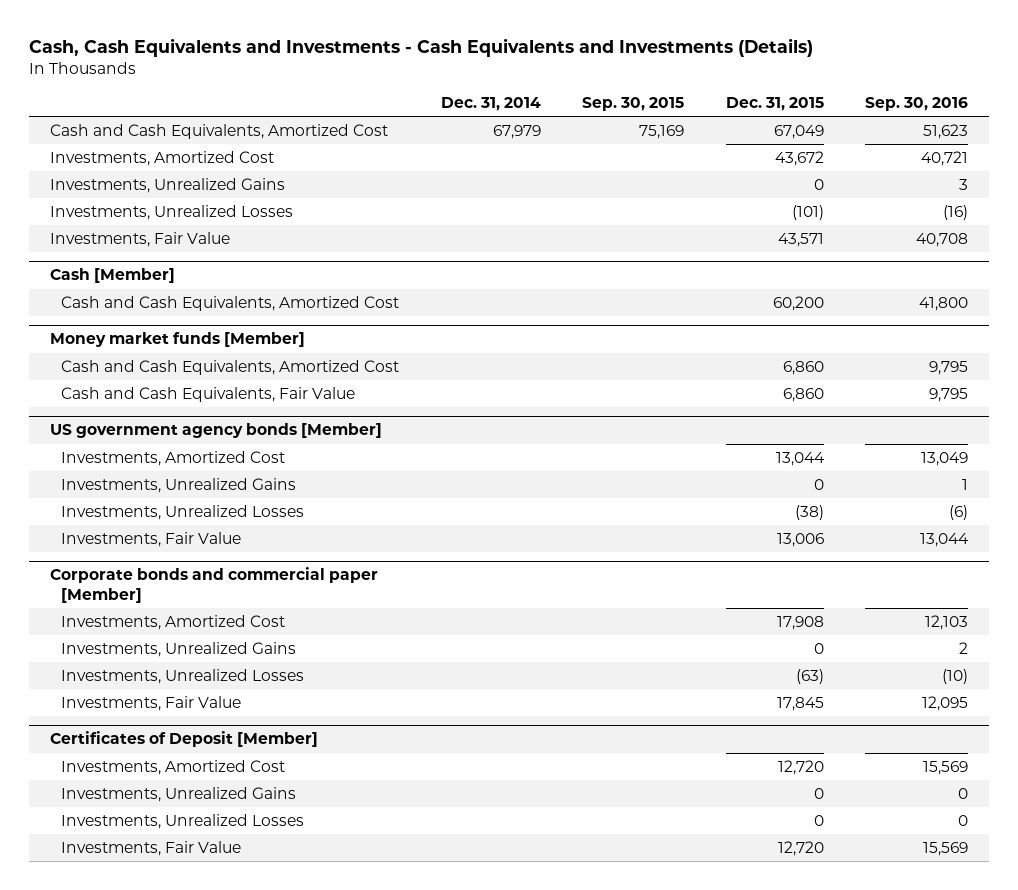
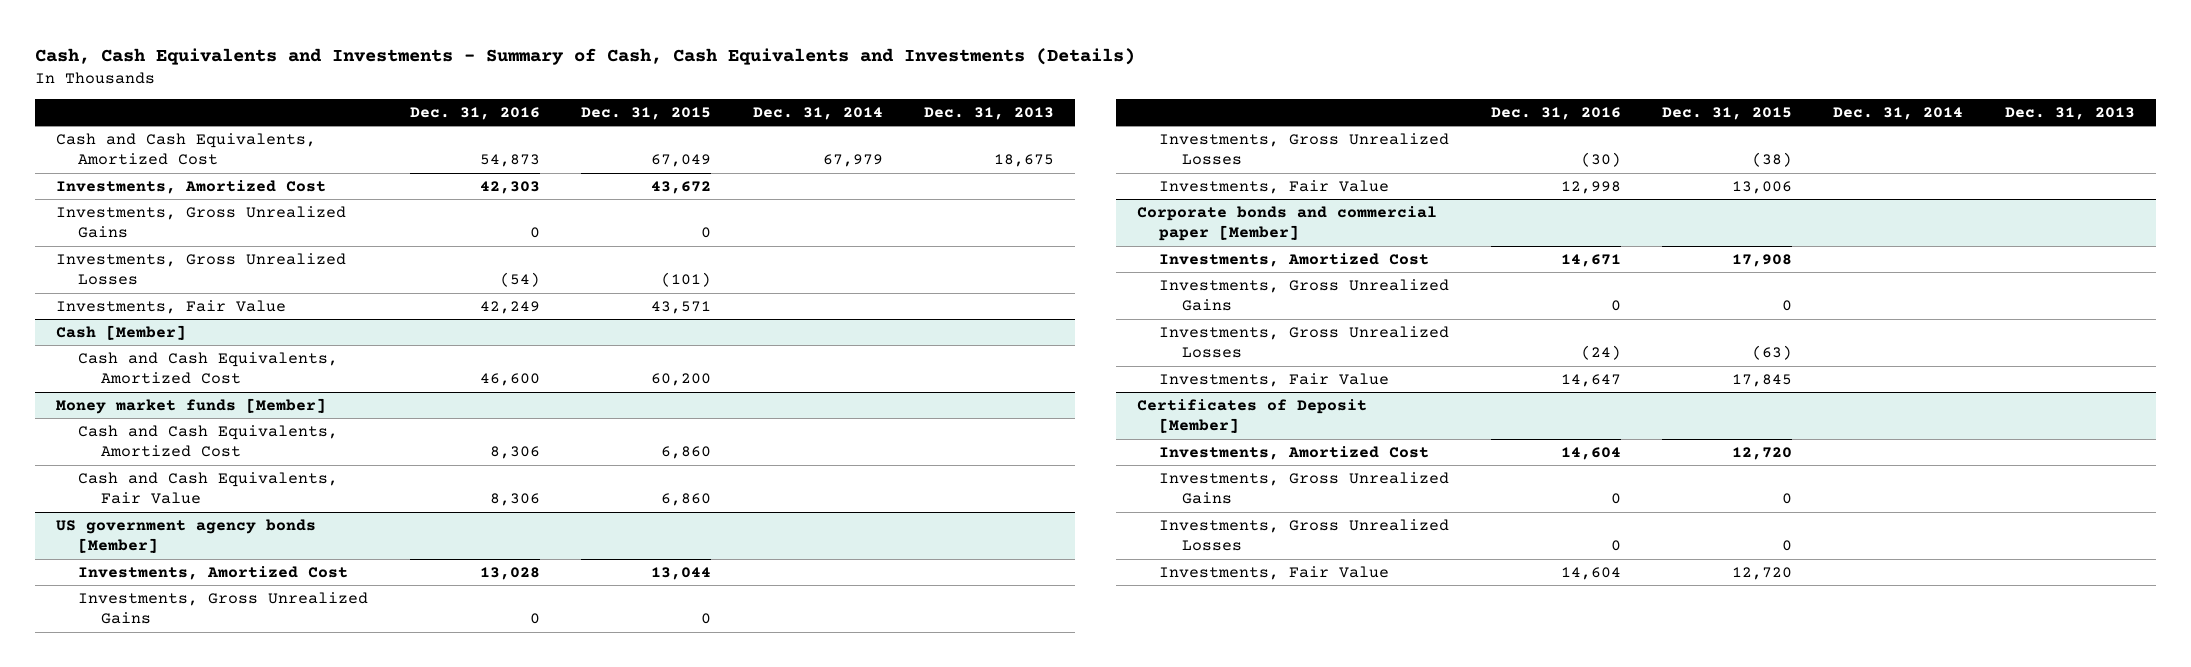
[29,38,814,58] Cash, Cash Equivalents and Investments - Cash Equivalents and Investments (Details) -> [35,47,1136,65] Cash, Cash Equivalents and Investments - Summary of Cash, Cash Equivalents and Investments (Details)
[582,96,685,111] Sep. 30, 2015 -> none
[865,96,969,111] Sep. 30, 2016 -> none
none -> [409,107,540,121] Dec. 31, 2016
none -> [924,107,1055,121] Dec. 31, 2013
[49,177,285,193] Investments, Unrealized Gains -> [55,205,346,239] Investments, Gross Unrealized Gains
[49,204,293,220] Investments, Unrealized Losses -> [55,252,346,286] Investments, Gross Unrealized Losses
[60,477,296,493] Investments, Unrealized Gains -> [78,591,369,625] Investments, Gross Unrealized Gains
[60,504,304,520] Investments, Unrealized Losses -> [1159,132,1450,166] Investments, Gross Unrealized Losses
[60,641,296,657] Investments, Unrealized Gains -> [1159,278,1450,312] Investments, Gross Unrealized Gains
[60,668,304,684] Investments, Unrealized Losses -> [1159,325,1450,359] Investments, Gross Unrealized Losses
[60,786,296,802] Investments, Unrealized Gains -> [1159,471,1450,505] Investments, Gross Unrealized Gains
[60,813,304,829] Investments, Unrealized Losses -> [1159,518,1450,552] Investments, Gross Unrealized Losses

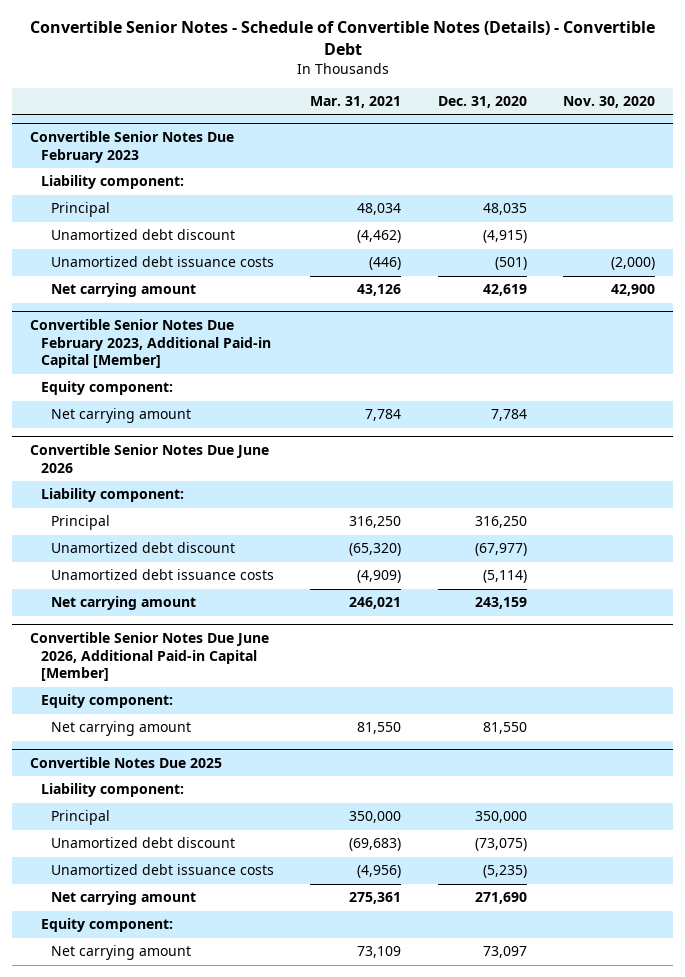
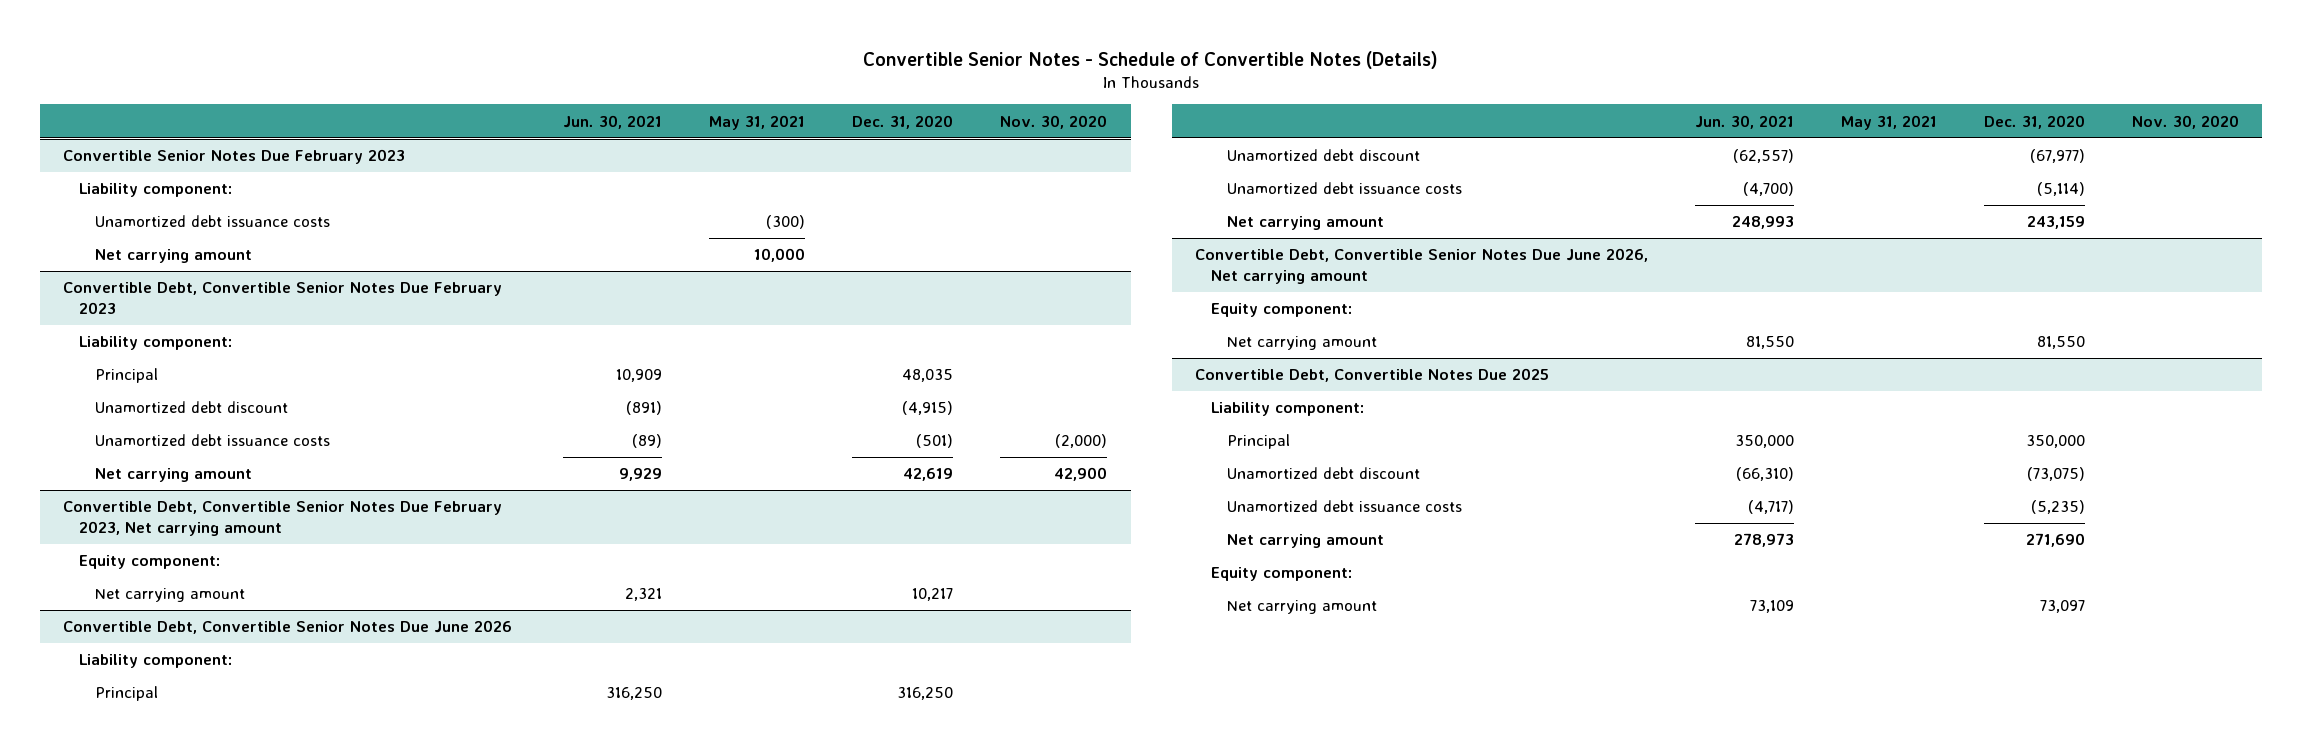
[29,21,655,55] Convertible Senior Notes - Schedule of Convertible Notes (Details) - Convertible Debt -> [863,50,1439,69] Convertible Senior Notes - Schedule of Convertible Notes (Details)
[310,95,402,108] Mar. 31, 2021 -> none
none -> [563,114,663,129] Jun. 30, 2021
none -> [709,114,806,130] May 31, 2021
none -> [94,215,330,228] Unamortized debt issuance costs
none -> [94,249,252,264] Net carrying amount
none -> [63,282,503,314] Convertible Debt, Convertible Senior Notes Due February 2023
none -> [79,336,233,351] Liability component:
[30,319,271,369] Convertible Senior Notes Due February 2023, Additional Paid-in Capital [Member] -> none
none -> [63,501,503,536] Convertible Debt, Convertible Senior Notes Due February 2023, Net carrying amount
[490,409,527,422] 7,784 -> [912,588,954,602] 10,217
[30,444,270,473] Convertible Senior Notes Due June 2026 -> [63,620,513,635] Convertible Debt, Convertible Senior Notes Due June 2026
[30,632,270,682] Convertible Senior Notes Due June 2026, Additional Paid-in Capital [Member] -> none
none -> [1195,248,1649,284] Convertible Debt, Convertible Senior Notes Due June 2026, Net carrying amount
[30,757,223,769] Convertible Notes Due 2025 -> [1195,368,1550,383] Convertible Debt, Convertible Notes Due 2025

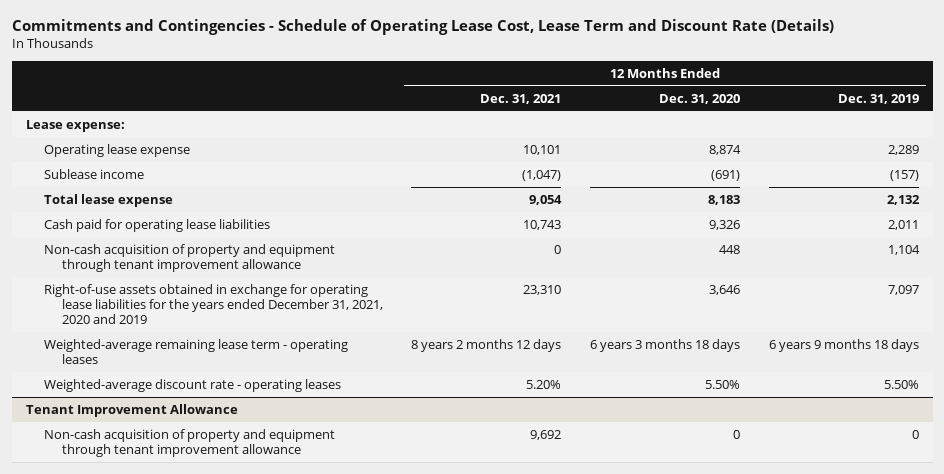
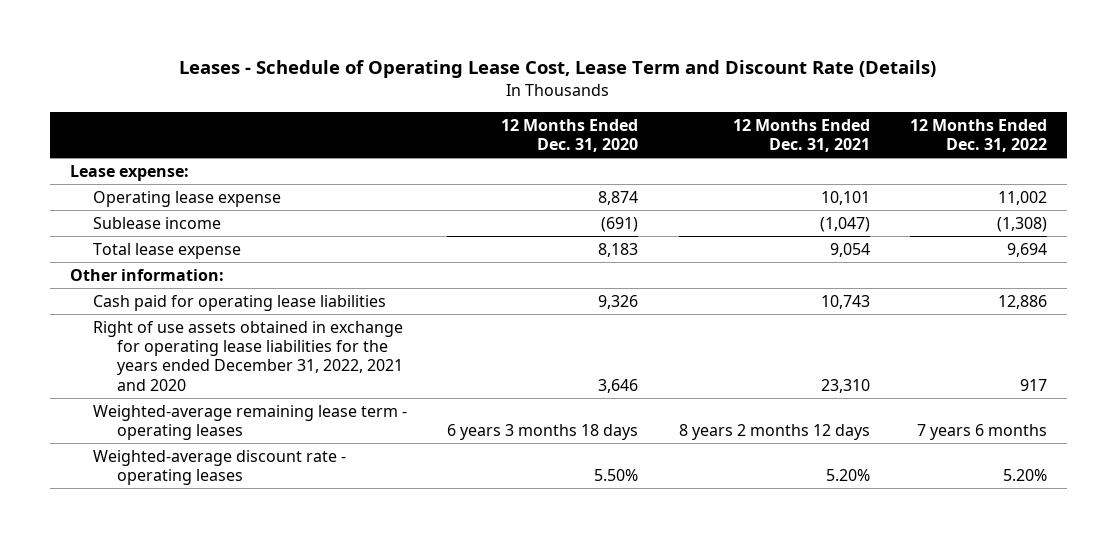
[11,19,834,36] Commitments and Contingencies - Schedule of Operating Lease Cost, Lease Term and Discount Rate (Details) -> [179,60,937,79] Leases - Schedule of Operating Lease Cost, Lease Term and Discount Rate (Details)
[837,93,919,104] Dec. 31, 2019 -> none
none -> [909,118,1047,152] 12 Months Ended Dec. 31, 2022
none -> [69,268,224,281] Other information:
[43,243,335,273] Non-cash acquisition of property and equipment through tenant improvement allowance -> none
[43,283,383,325] Right-of-use assets obtained in exchange for operating lease liabilities for the years ended December 31, 2021, 2020 and 2019 -> [93,320,404,391] Right of use assets obtained in exchange for operating lease liabilities for the years ended December 31, 2022, 2021 and 2020
[25,403,238,417] Tenant Improvement Allowance -> none
[43,428,335,458] Non-cash acquisition of property and equipment through tenant improvement allowance -> none

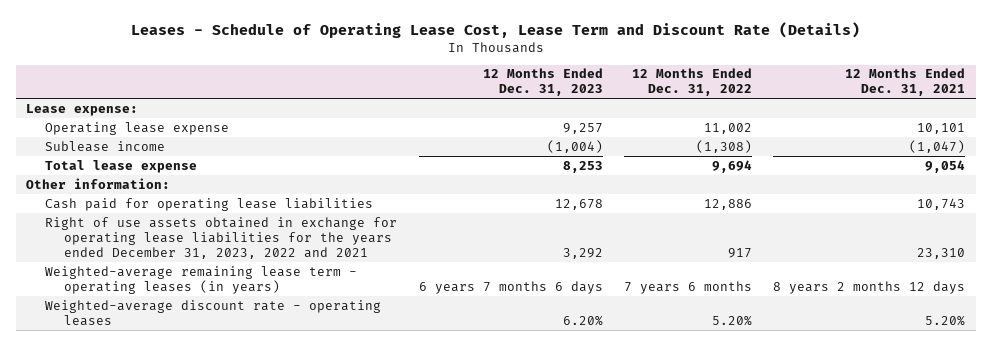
[501,118,639,152] 12 Months Ended Dec. 31, 2020 -> none
none -> [482,68,603,97] 12 Months Ended Dec. 31, 2023
[93,320,404,391] Right of use assets obtained in exchange for operating lease liabilities for the years ended December 31, 2022, 2021 and 2020 -> [45,216,398,259] Right of use assets obtained in exchange for operating lease liabilities for the years ended December 31, 2023, 2022 and 2021
[93,404,408,441] Weighted-average remaining lease term - operating leases -> [45,265,358,294] Weighted-average remaining lease term - operating leases (in years)

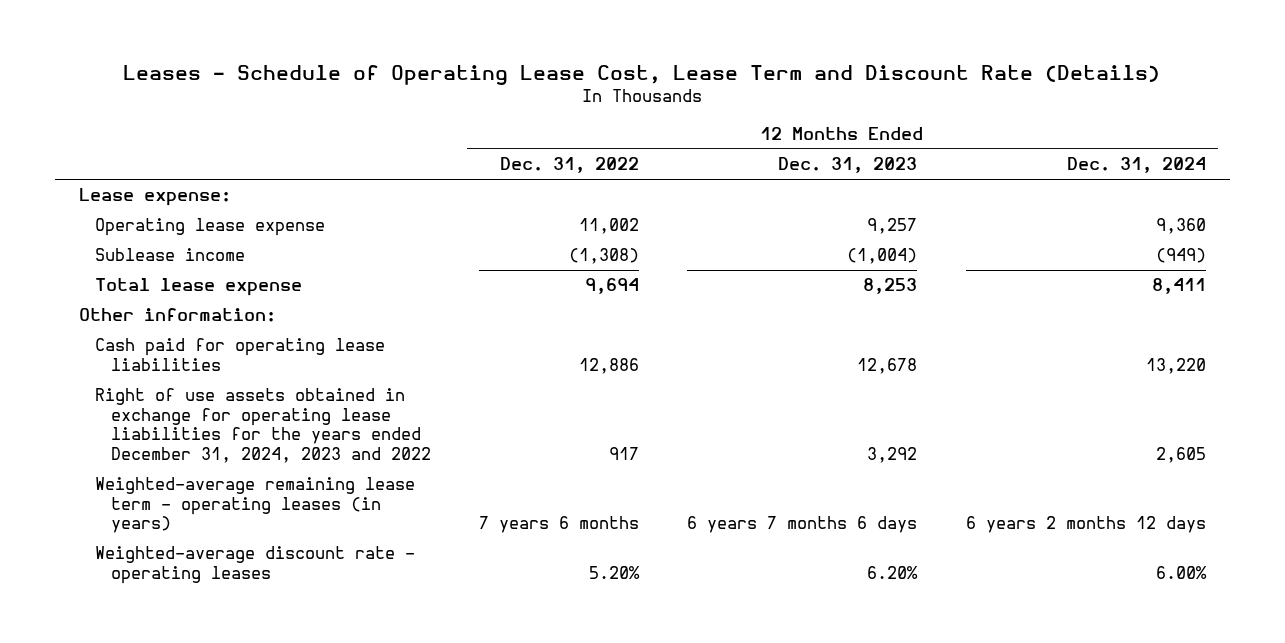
[845,68,966,97] 12 Months Ended Dec. 31, 2021 -> none
none -> [1066,157,1206,174] Dec. 31, 2024
[45,216,398,259] Right of use assets obtained in exchange for operating lease liabilities for the years ended December 31, 2023, 2022 and 2021 -> [94,388,431,464] Right of use assets obtained in exchange for operating lease liabilities for the years ended December 31, 2024, 2023 and 2022

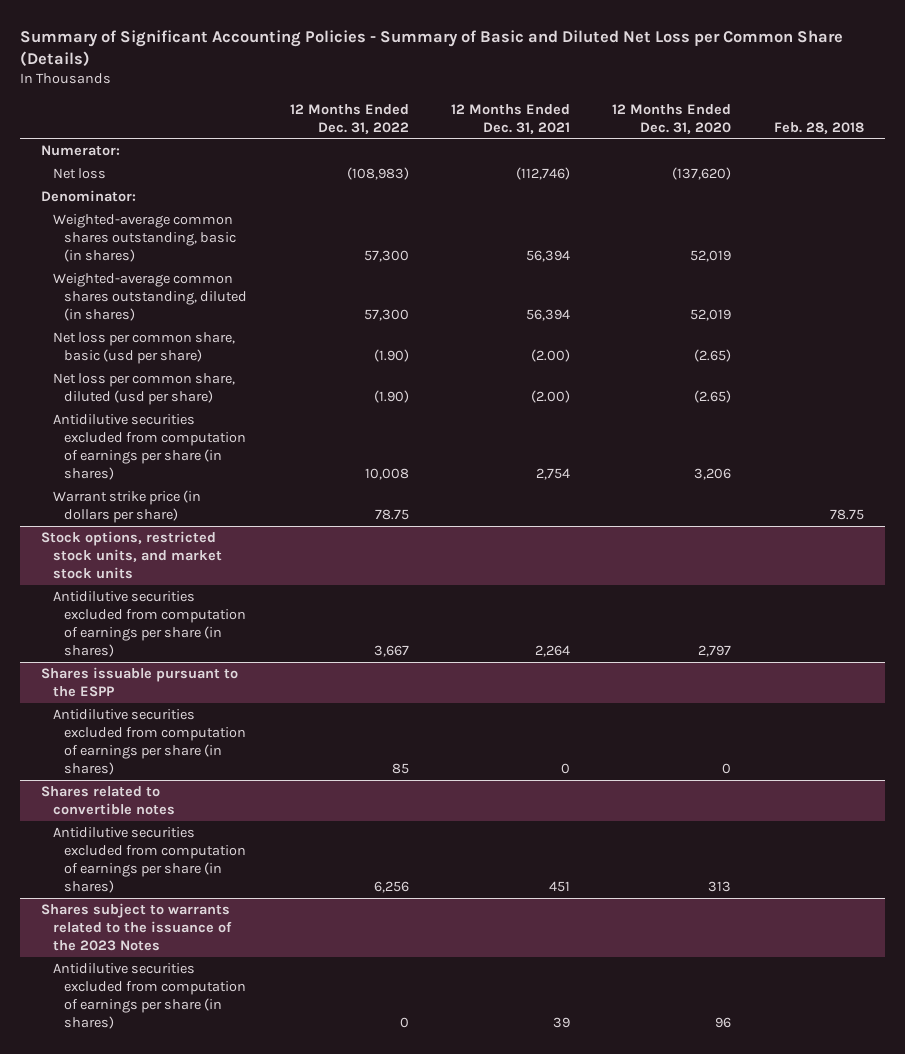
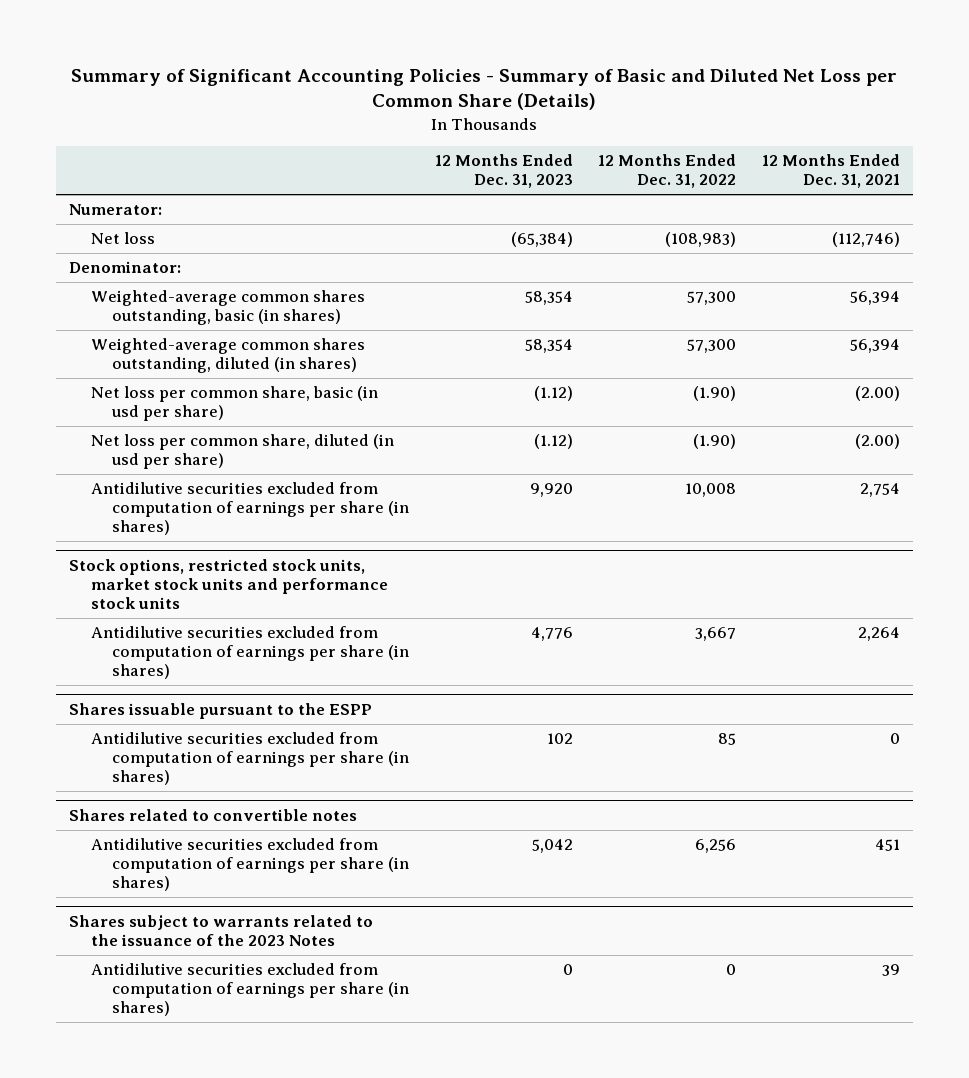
[612,103,732,134] 12 Months Ended Dec. 31, 2020 -> none
[773,121,864,134] Feb. 28, 2018 -> none
none -> [434,154,573,189] 12 Months Ended Dec. 31, 2023
[52,331,235,364] Net loss per common share, basic (usd per share) -> [90,386,378,422] Net loss per common share, basic (in usd per share)
[52,372,235,405] Net loss per common share, diluted (usd per share) -> [90,434,394,470] Net loss per common share, diluted (in usd per share)
[52,489,201,523] Warrant strike price (in dollars per share) -> none
[40,530,222,579] Stock options, restricted stock units, and market stock units -> [69,558,388,609] Stock options, restricted stock units, market stock units and performance stock units

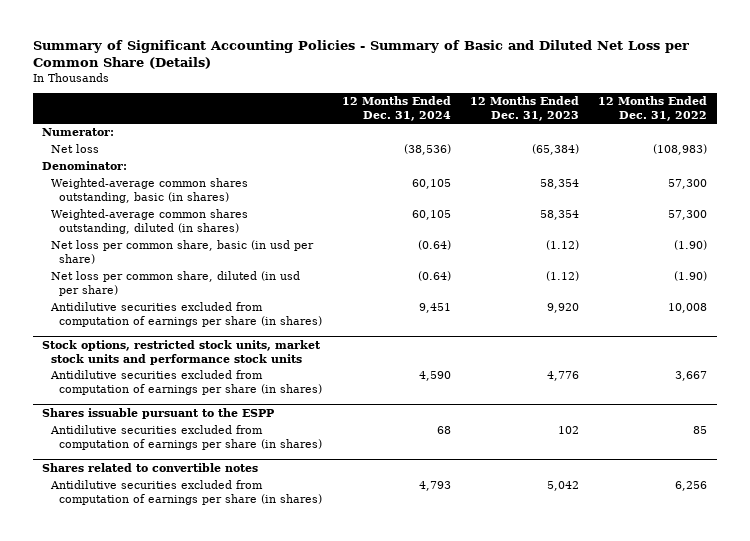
[761,154,900,189] 12 Months Ended Dec. 31, 2021 -> none
none -> [341,96,451,122] 12 Months Ended Dec. 31, 2024
[69,914,374,946] Shares subject to warrants related to the issuance of the 2023 Notes -> none
[90,963,410,1017] Antidilutive securities excluded from computation of earnings per share (in shares) -> none

